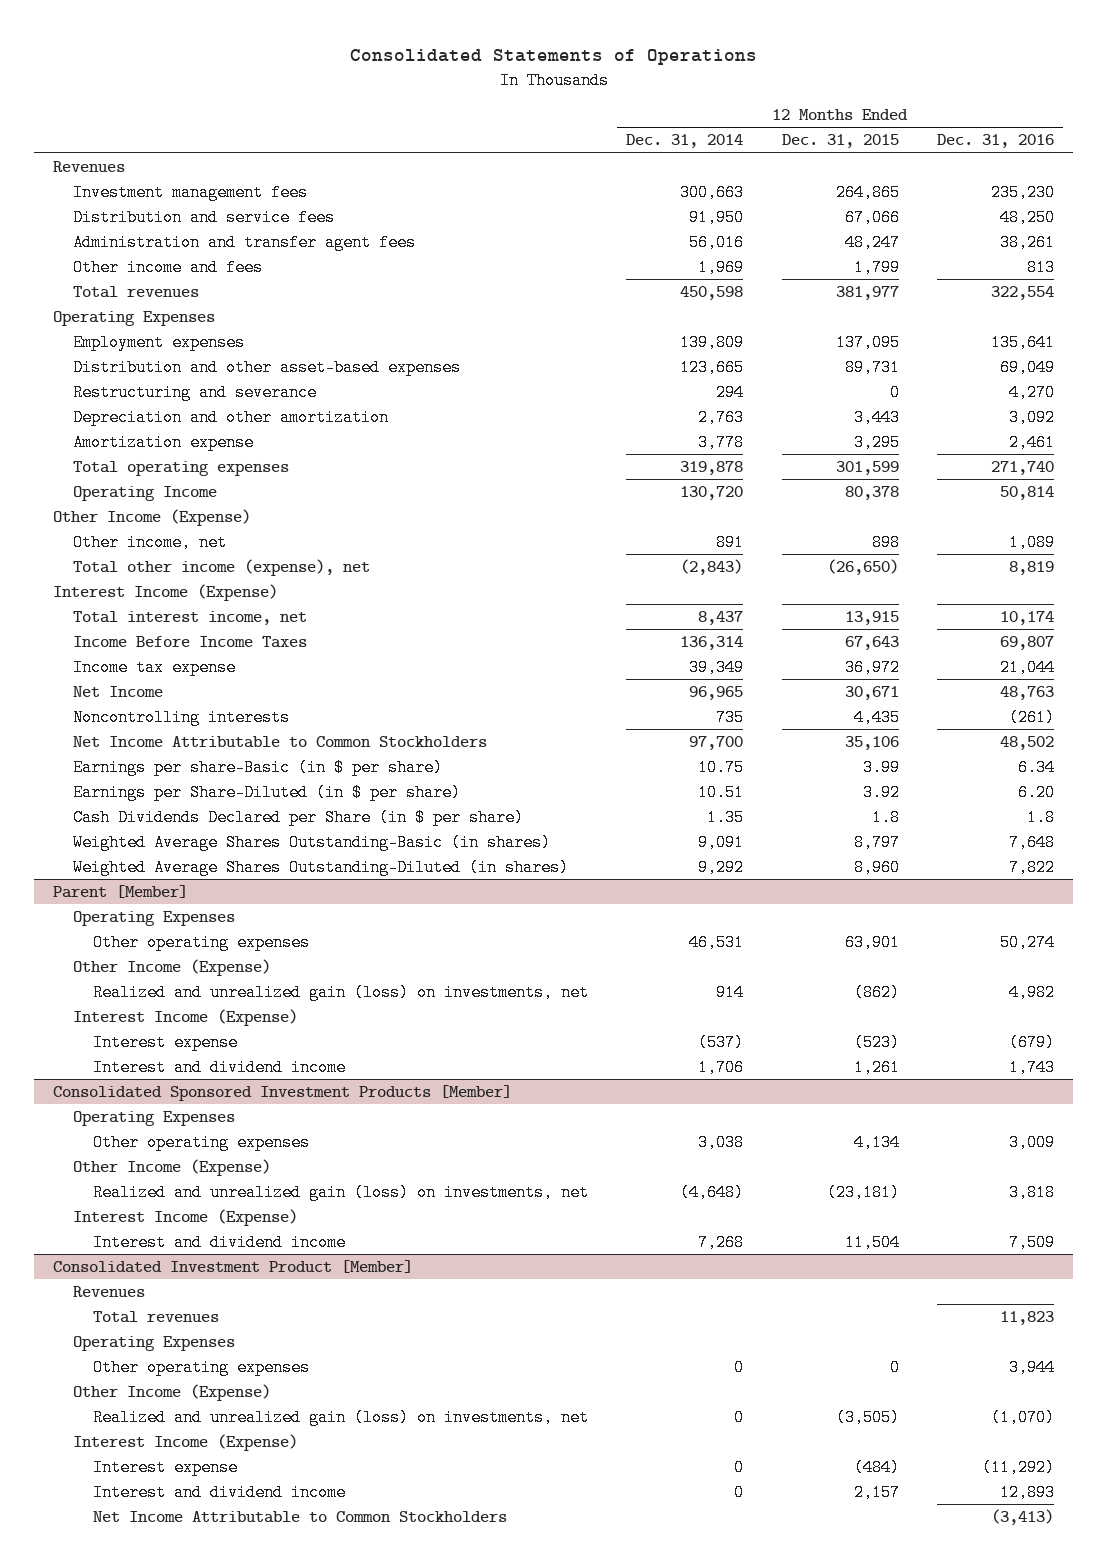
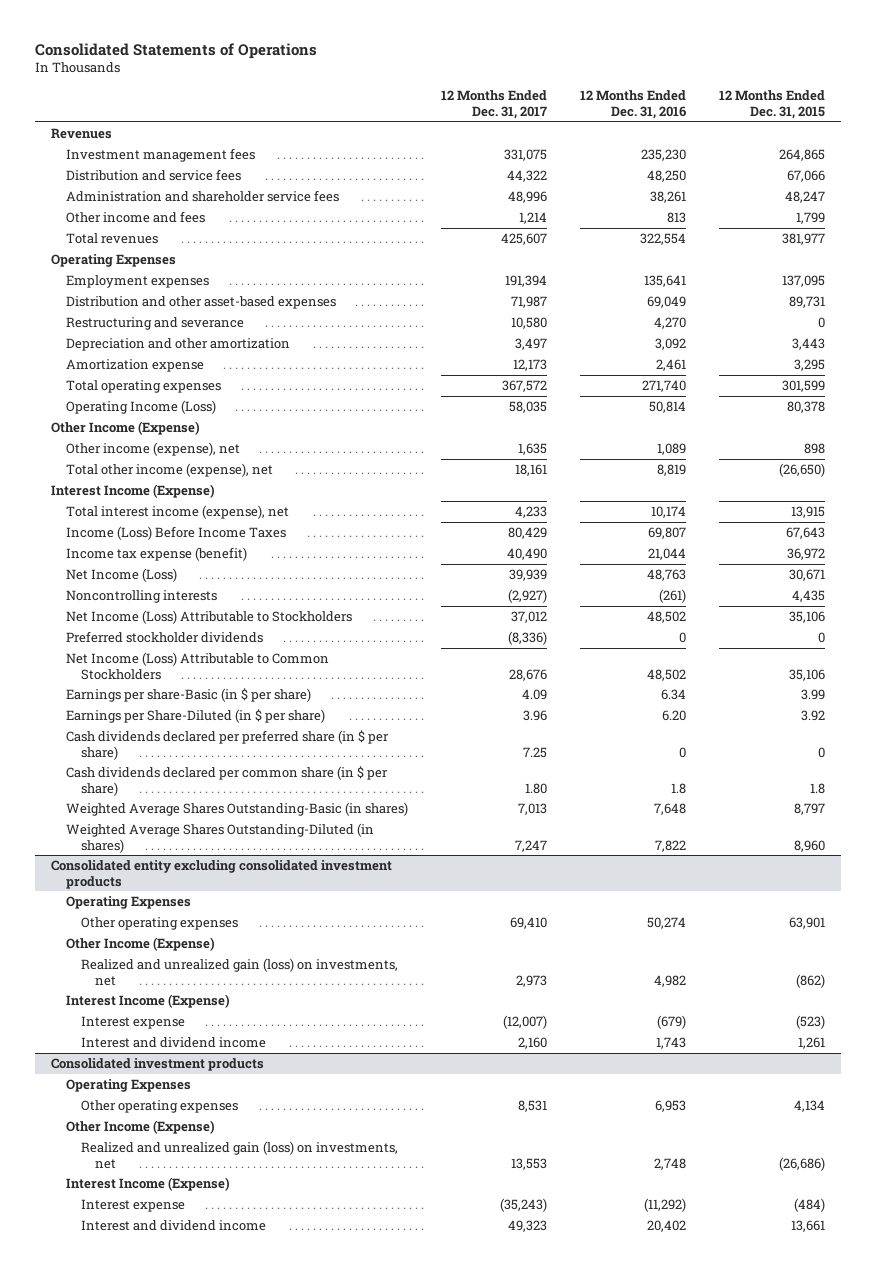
[626,134,744,149] Dec. 31, 2014 -> none
none -> [440,90,547,119] 12 Months Ended Dec. 31, 2017
[73,233,417,251] Administration and transfer agent fees -> [65,189,339,202] Administration and shareholder service fees
[73,485,218,501] Operating Income -> [65,399,216,414] Operating Income (Loss)
[73,533,228,551] Other income, net -> [65,441,240,456] Other income (expense), net
[73,610,308,625] Total interest income, net -> [65,504,289,519] Total interest income (expense), net
[73,635,308,648] Income Before Income Taxes -> [65,525,286,540] Income (Loss) Before Income Taxes
[73,658,237,676] Income tax expense -> [65,546,247,561] Income tax expense (benefit)
[73,685,164,697] Net Income -> [65,567,177,582] Net Income (Loss)
none -> [65,609,352,624] Net Income (Loss) Attributable to Stockholders
none -> [65,630,263,643] Preferred stockholder dividends
[73,735,488,748] Net Income Attributable to Common Stockholders -> [65,651,329,680] Net Income (Loss) Attributable to Common Stockholders
none -> [65,729,389,760] Cash dividends declared per preferred share (in $ per share)
[73,808,525,826] Cash Dividends Declared per Share (in $ per share) -> [65,765,388,796] Cash dividends declared per common share (in $ per share)
[53,884,189,898] Parent [Member] -> none
none -> [51,859,393,889] Consolidated entity excluding consolidated investment products
[53,1084,513,1101] Consolidated Sponsored Investment Products [Member] -> none
[73,1110,236,1126] Operating Expenses -> none
[93,1133,311,1151] Other operating expenses -> none
[73,1158,272,1176] Other Income (Expense) -> none
[93,1183,590,1201] Realized and unrealized gain (loss) on investments, net -> none
[73,1208,299,1226] Interest Income (Expense) -> none
[93,1233,347,1251] Interest and dividend income -> none
[73,1285,146,1297] Revenues -> none
[93,1310,220,1323] Total revenues -> none
[53,1259,414,1273] Consolidated Investment Product [Member] -> [51,1057,265,1071] Consolidated investment products
[889,1358,900,1376] 0 -> [793,1099,825,1112] 4,134
[1008,1358,1055,1376] 3,944 -> [654,1099,686,1112] 6,953
[835,1408,900,1426] (3,505) -> [778,1156,825,1171] (26,686)
[990,1408,1055,1426] (1,070) -> [653,1157,686,1170] 2,748
[93,1510,508,1523] Net Income Attributable to Common Stockholders -> none
[853,1483,900,1501] 2,157 -> [790,1219,825,1232] 13,661
[999,1483,1055,1501] 12,893 -> [646,1219,686,1232] 20,402

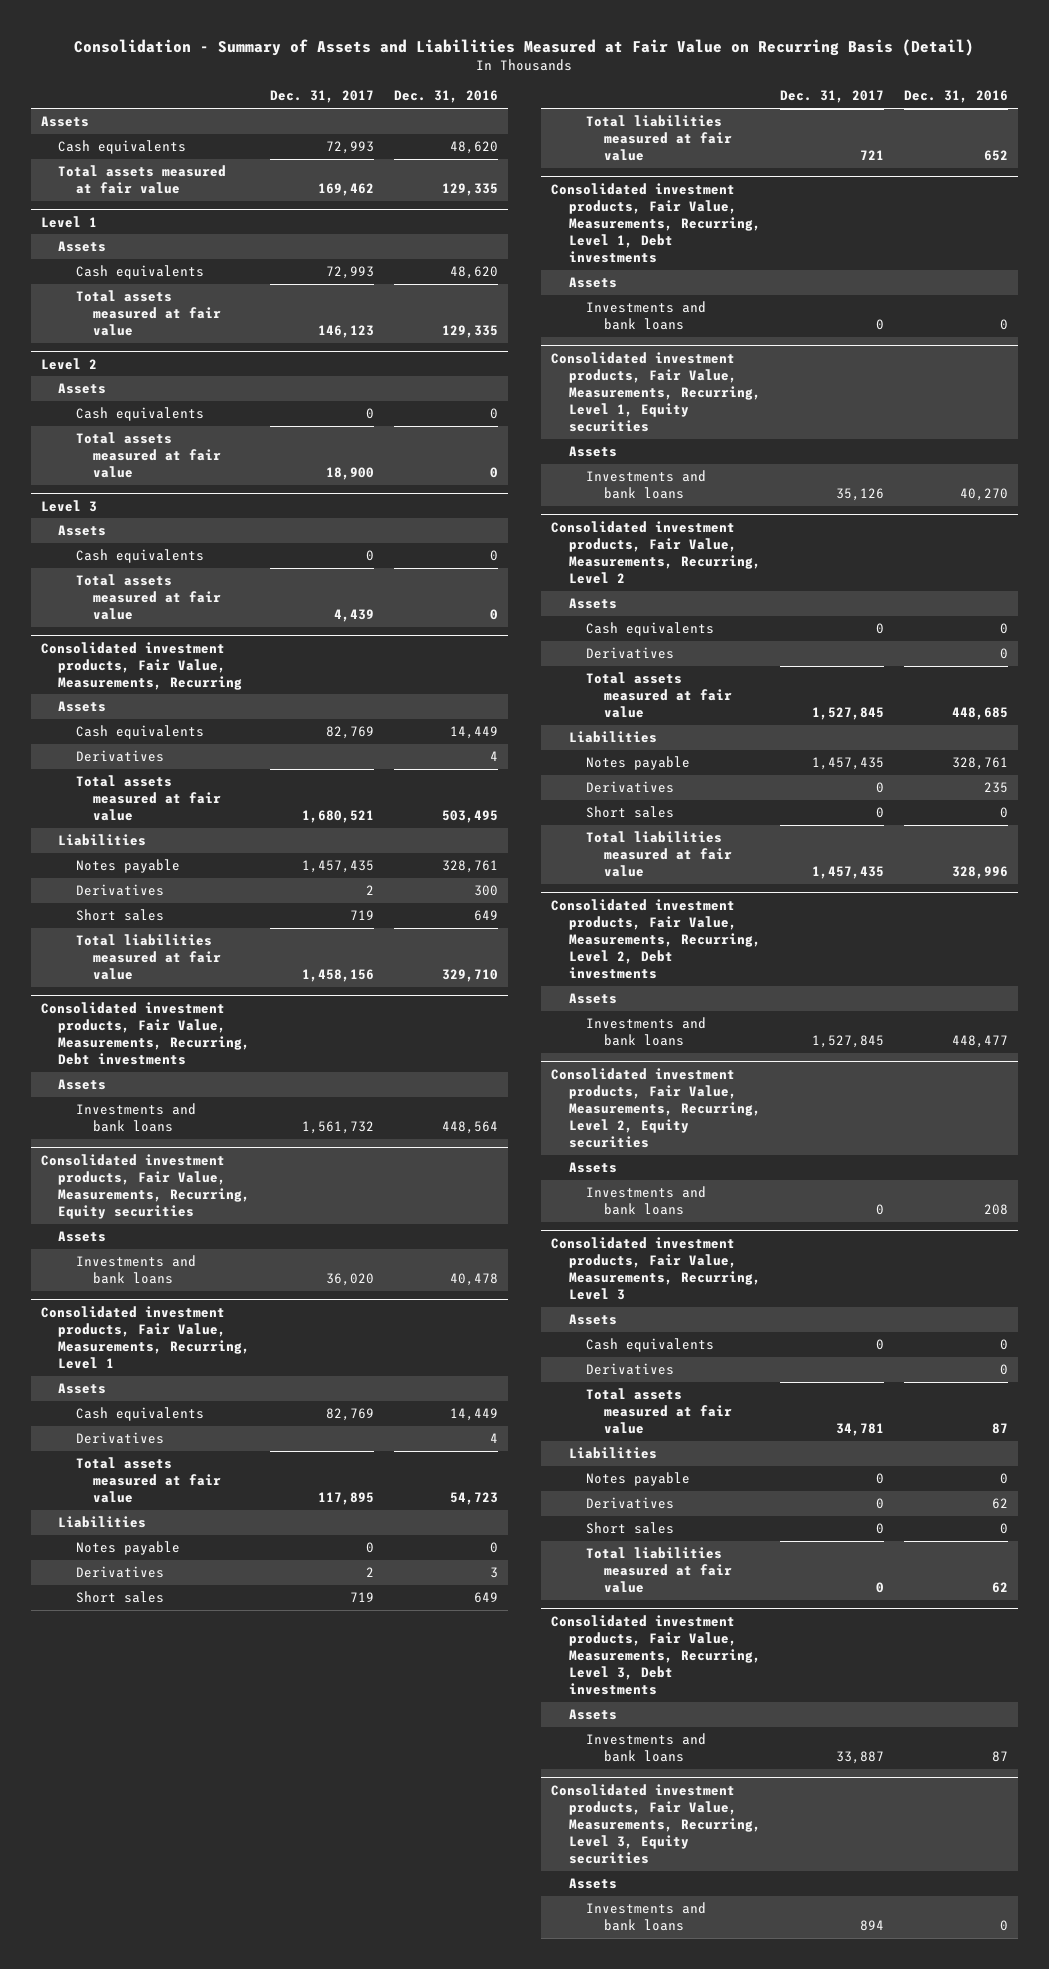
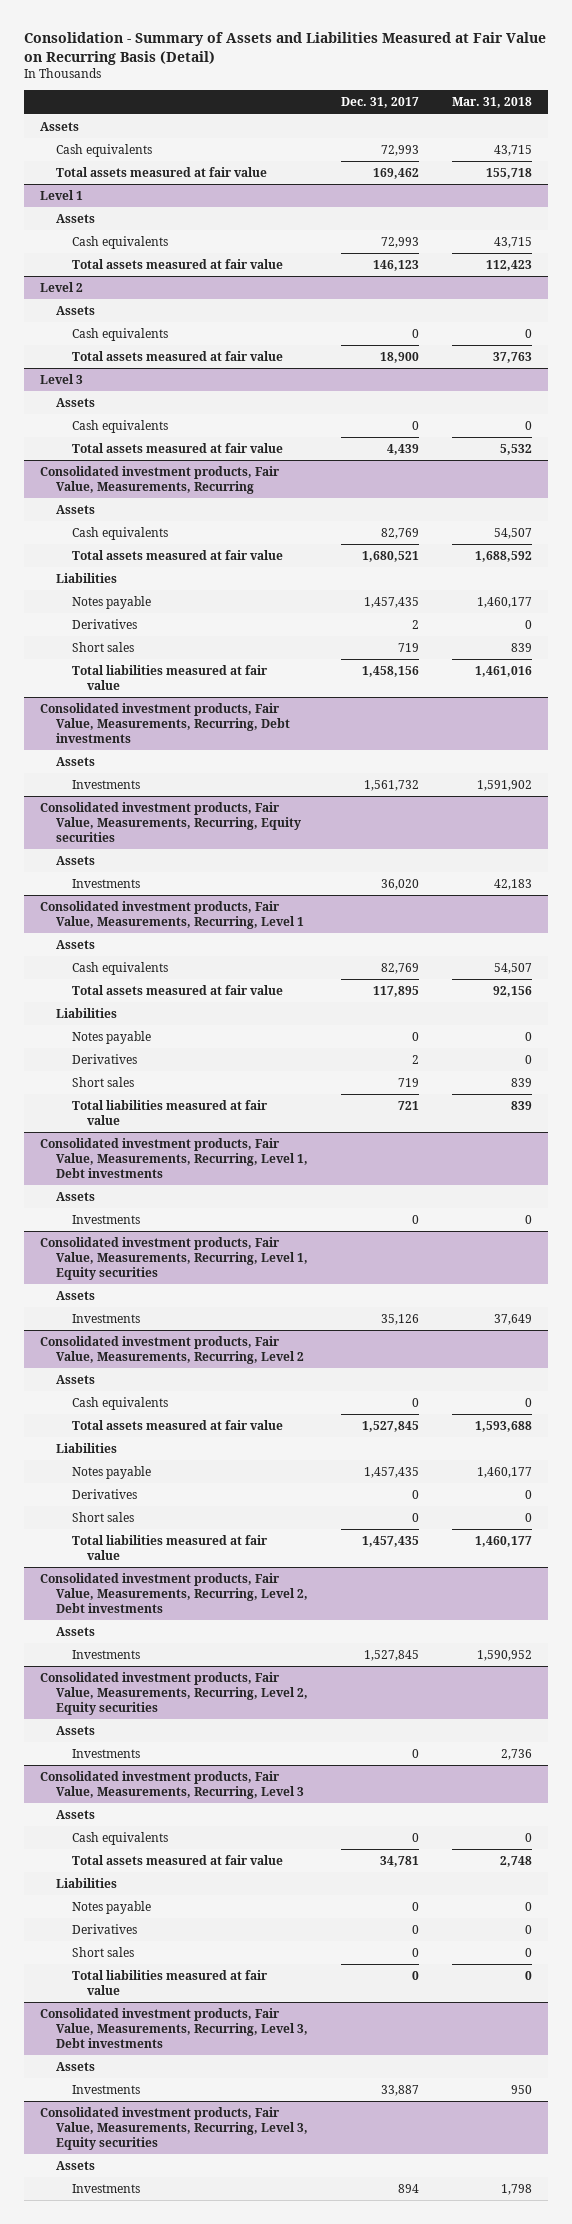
[393,90,498,104] Dec. 31, 2016 -> none
none -> [451,97,532,109] Mar. 31, 2018
[75,750,164,763] Derivatives -> none
[75,1103,196,1133] Investments and bank loans -> [71,780,140,790] Investments
[75,1255,196,1285] Investments and bank loans -> [71,879,140,889] Investments
[75,1432,164,1445] Derivatives -> none
[586,301,707,331] Investments and bank loans -> [71,1215,140,1225] Investments
[586,470,707,500] Investments and bank loans -> [71,1314,140,1324] Investments
[586,647,675,660] Derivatives -> none
[586,1017,707,1047] Investments and bank loans -> [71,1650,140,1660] Investments
[586,1186,707,1216] Investments and bank loans -> [71,1749,140,1759] Investments
[586,1363,675,1376] Derivatives -> none
[586,1733,707,1763] Investments and bank loans -> [71,2085,140,2095] Investments
[586,1902,707,1932] Investments and bank loans -> [71,2184,140,2194] Investments

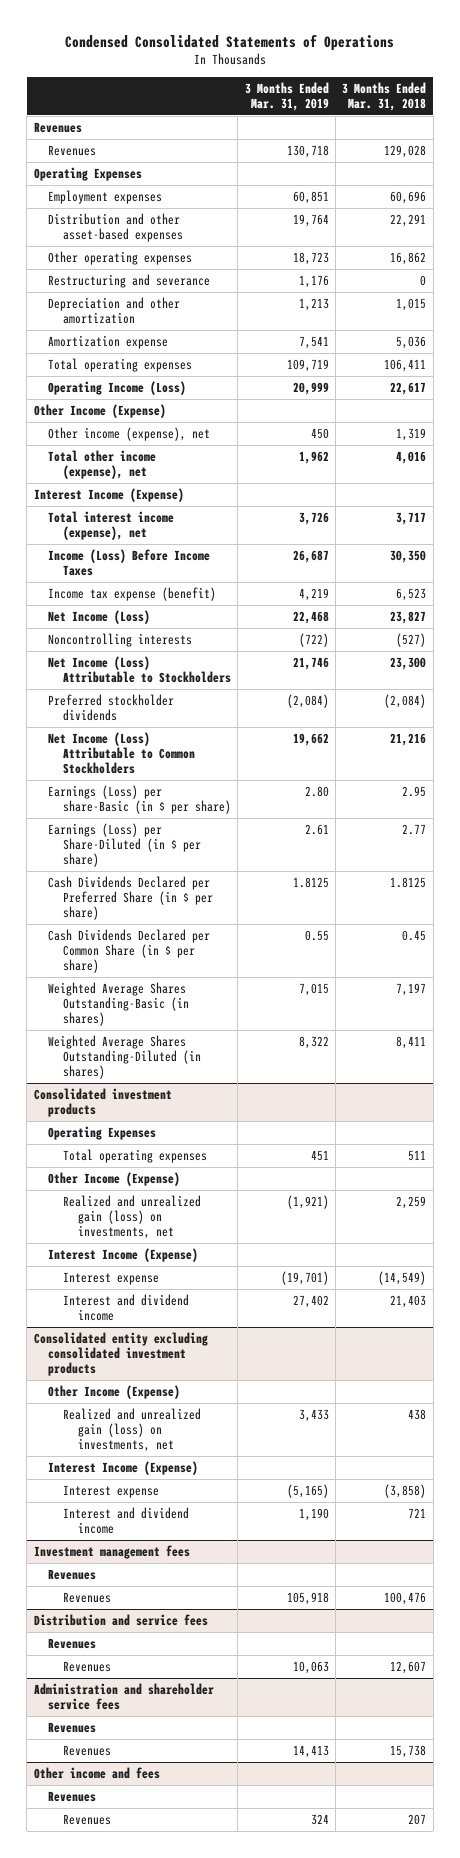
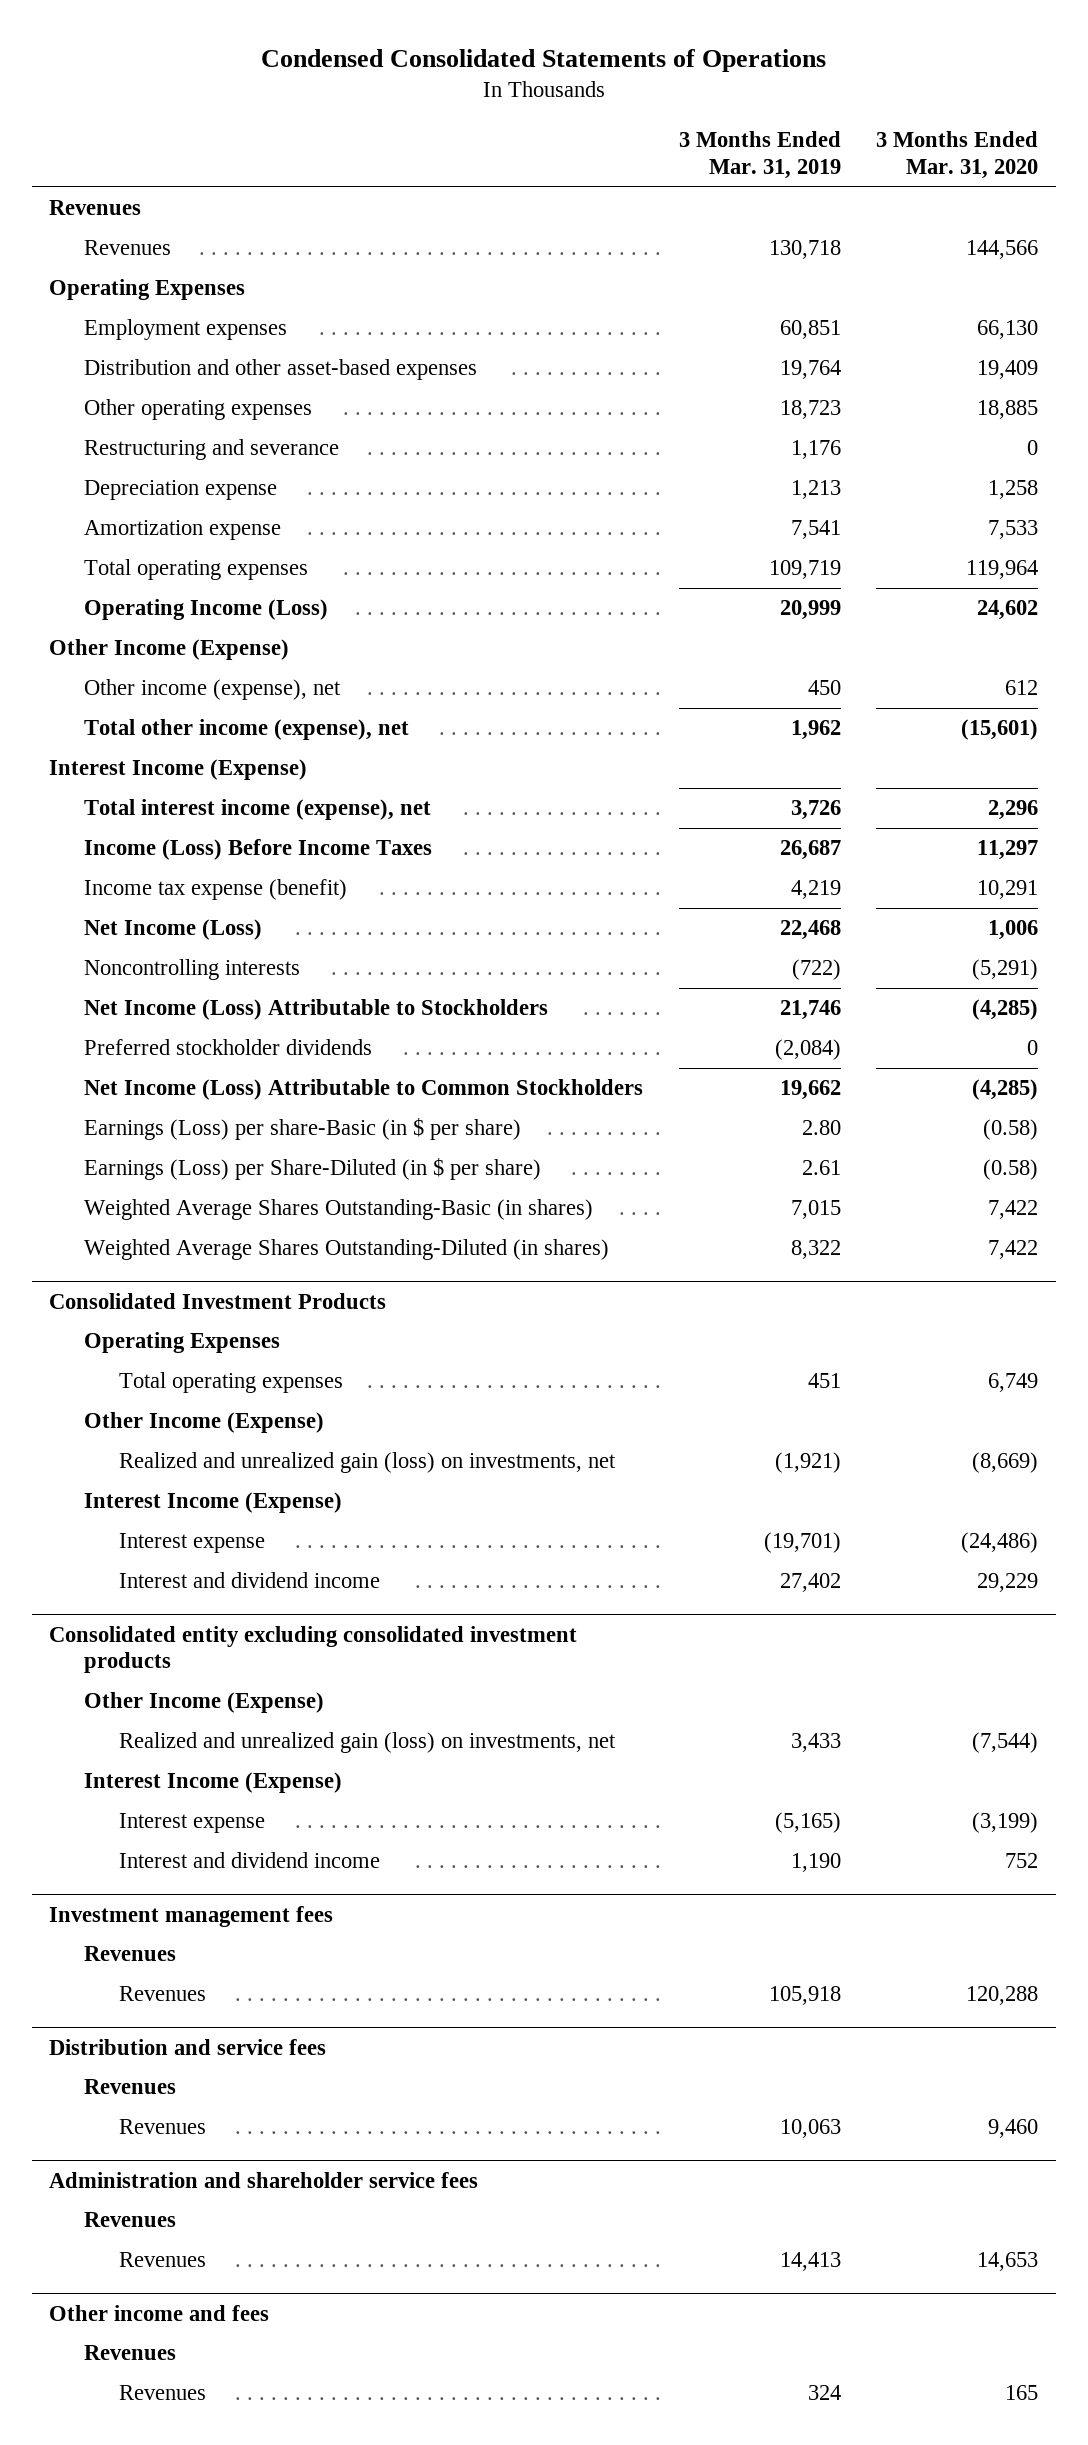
[342,81,427,111] 3 Months Ended Mar. 31, 2018 -> none
none -> [876,131,1039,179] 3 Months Ended Mar. 31, 2020
[48,296,181,324] Depreciation and other amortization -> [84,480,278,501] Depreciation expense
[48,875,214,920] Cash Dividends Declared per Preferred Share (in $ per share) -> none
[48,928,211,973] Cash Dividends Declared per Common Share (in $ per share) -> none
[33,1087,172,1117] Consolidated investment products -> [49,1292,387,1309] Consolidated Investment Products

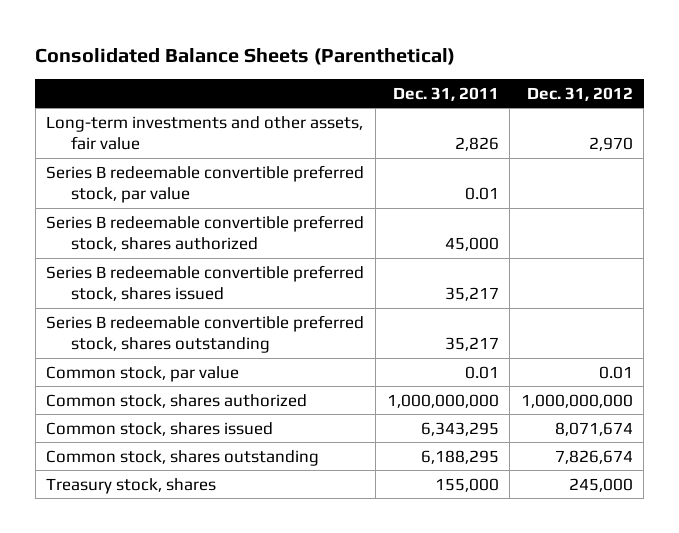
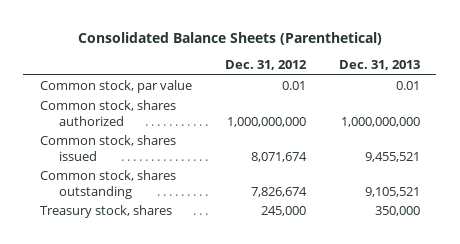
[392,86,499,101] Dec. 31, 2011 -> none
none -> [338,60,420,71] Dec. 31, 2013
[46,115,364,151] Long-term investments and other assets, fair value -> none
[46,164,365,204] Series B redeemable convertible preferred stock, par value -> none
[46,214,365,252] Series B redeemable convertible preferred stock, shares authorized -> none
[46,264,365,302] Series B redeemable convertible preferred stock, shares issued -> none
[46,314,365,354] Series B redeemable convertible preferred stock, shares outstanding -> none

